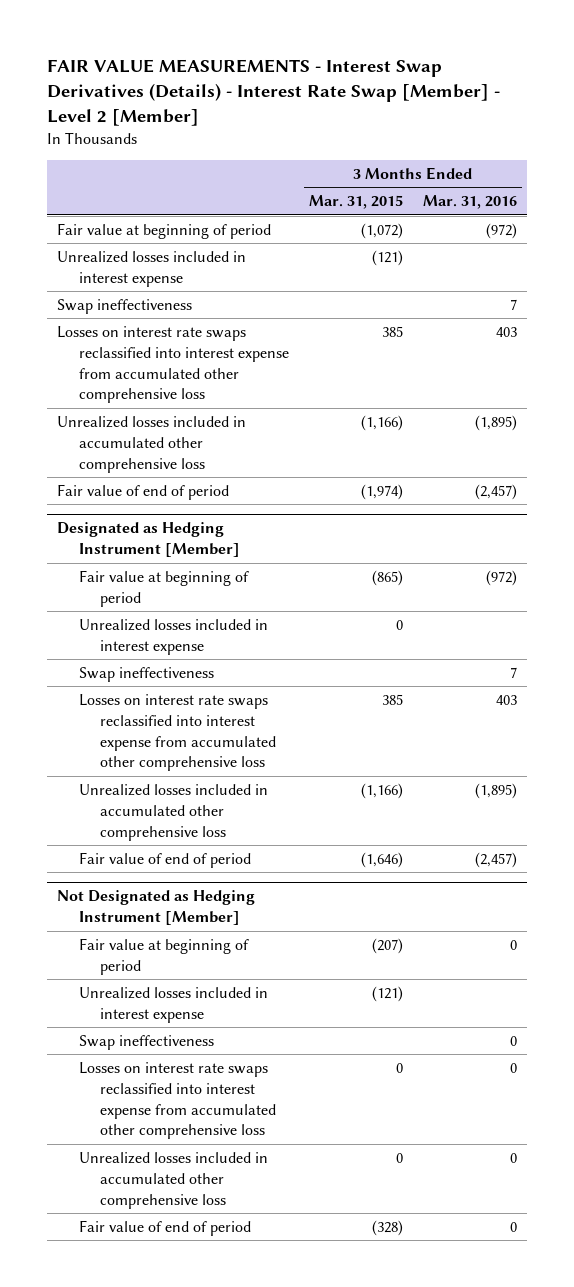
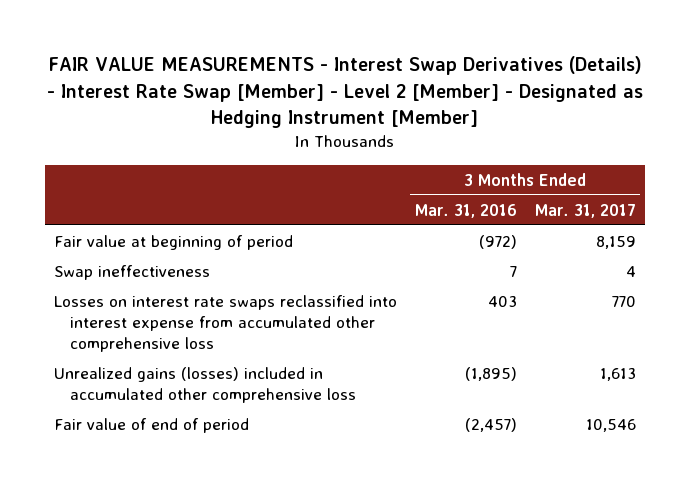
[47,59,501,126] FAIR VALUE MEASUREMENTS - Interest Swap Derivatives (Details) - Interest Rate Swap [Member] - Level 2 [Member] -> [46,56,643,129] FAIR VALUE MEASUREMENTS - Interest Swap Derivatives (Details) - Interest Rate Swap [Member] - Level 2 [Member] - Designated as Hedging Instrument [Member]
[308,195,403,210] Mar. 31, 2015 -> none
none -> [534,203,636,218] Mar. 31, 2017
[57,250,247,287] Unrealized losses included in interest expense -> none
[57,483,230,500] Fair value of end of period -> none
[57,522,240,558] Designated as Hedging Instrument [Member] -> none
[78,569,249,607] Fair value at beginning of period -> none
[78,618,268,655] Unrealized losses included in interest expense -> none
[78,666,214,682] Swap ineffectiveness -> none
[78,693,276,772] Losses on interest rate swaps reclassified into interest expense from accumulated other comprehensive loss -> none
[78,783,268,841] Unrealized losses included in accumulated other comprehensive loss -> none
[57,415,247,473] Unrealized losses included in accumulated other comprehensive loss -> [53,366,357,403] Unrealized gains (losses) included in accumulated other comprehensive loss
[57,890,256,926] Not Designated as Hedging Instrument [Member] -> none
[78,937,249,975] Fair value at beginning of period -> none
[78,986,268,1023] Unrealized losses included in interest expense -> none
[78,1034,214,1050] Swap ineffectiveness -> none
[78,1061,276,1140] Losses on interest rate swaps reclassified into interest expense from accumulated other comprehensive loss -> none
[78,1151,268,1209] Unrealized losses included in accumulated other comprehensive loss -> none
[78,1219,251,1236] Fair value of end of period -> none

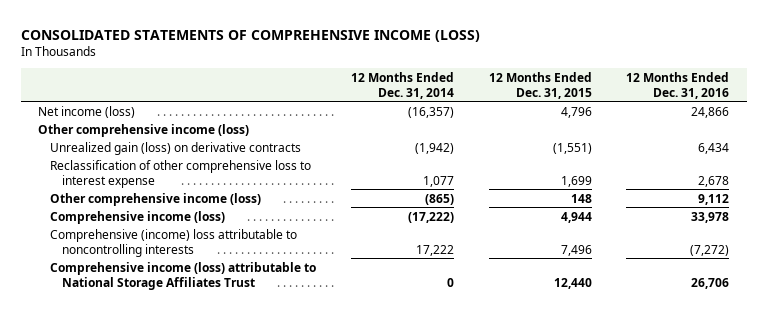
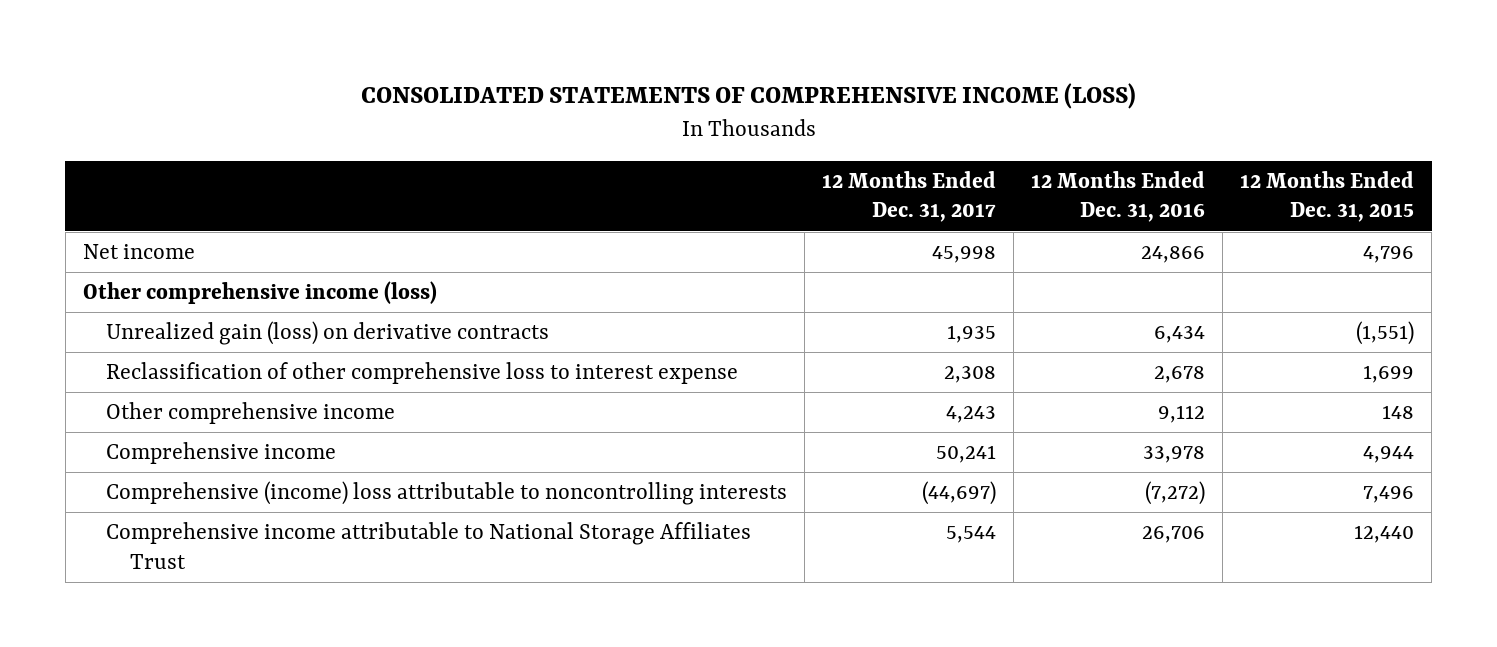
[350,71,454,99] 12 Months Ended Dec. 31, 2014 -> none
none -> [822,170,997,223] 12 Months Ended Dec. 31, 2017
[38,105,136,118] Net income (loss) -> [82,244,195,260] Net income
[50,192,262,206] Other comprehensive income (loss) -> [106,402,396,425] Other comprehensive income
[50,210,226,224] Comprehensive income (loss) -> [106,442,337,465] Comprehensive income
[50,261,317,290] Comprehensive income (loss) attributable to National Storage Affiliates Trust -> [106,522,752,569] Comprehensive income attributable to National Storage Affiliates Trust

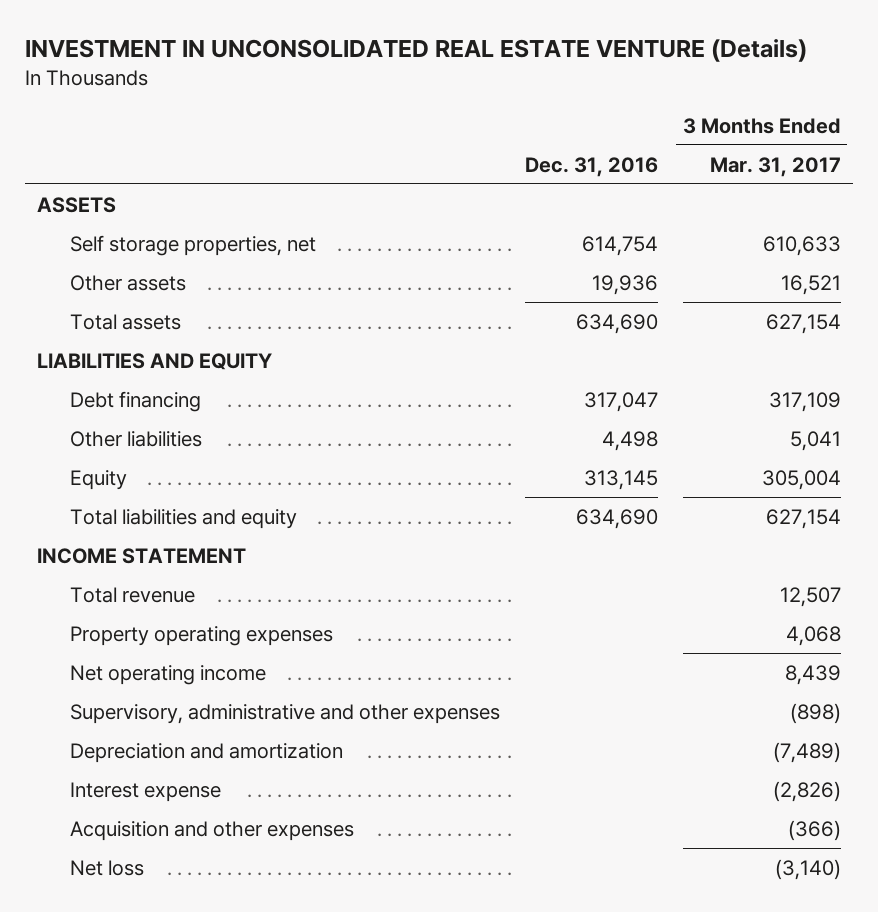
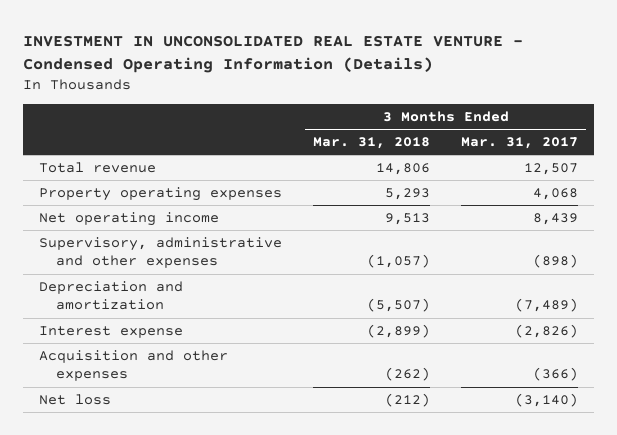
[24,39,807,63] INVESTMENT IN UNCONSOLIDATED REAL ESTATE VENTURE (Details) -> [23,35,524,74] INVESTMENT IN UNCONSOLIDATED REAL ESTATE VENTURE - Condensed Operating Information (Details)
[524,156,658,177] Dec. 31, 2016 -> none
none -> [313,136,431,149] Mar. 31, 2018
[37,196,117,213] ASSETS -> none
[69,234,316,256] Self storage properties, net -> none
[69,274,186,291] Other assets -> none
[69,313,181,330] Total assets -> none
[37,352,273,370] LIABILITIES AND EQUITY -> none
[69,390,201,412] Debt financing -> none
[69,430,202,447] Other liabilities -> none
[69,469,127,490] Equity -> none
[69,508,297,529] Total liabilities and equity -> none
[37,547,247,564] INCOME STATEMENT -> none

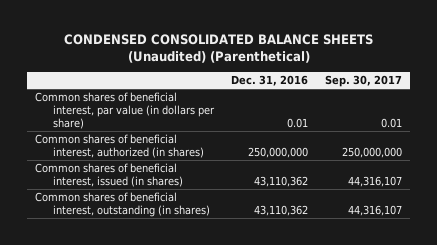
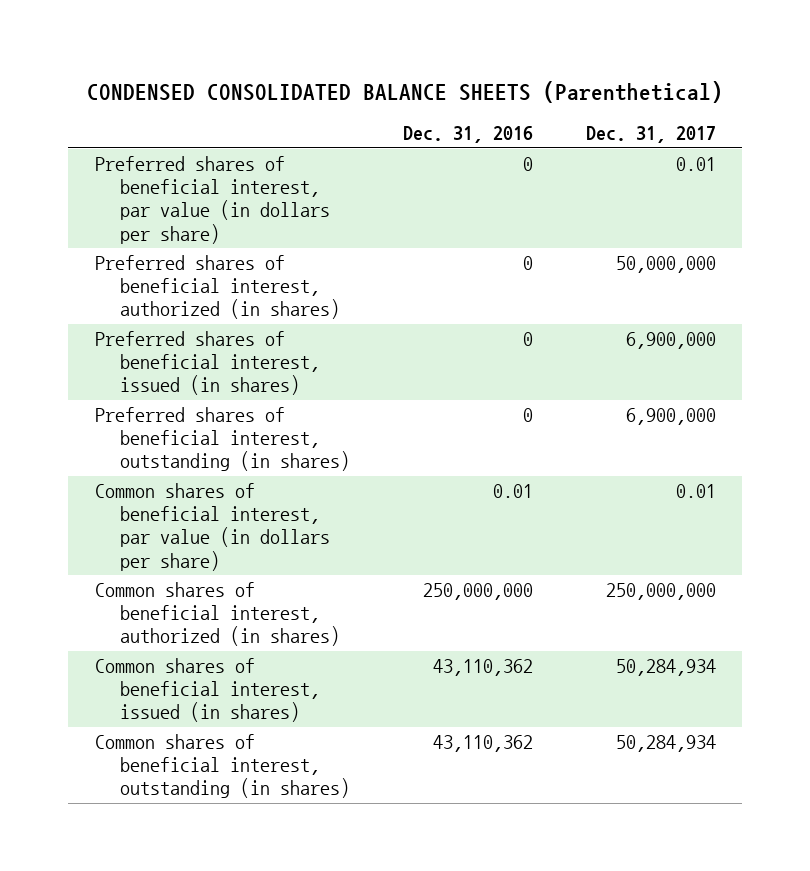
[63,34,373,64] CONDENSED CONSOLIDATED BALANCE SHEETS (Unaudited) (Parenthetical) -> [87,80,724,103] CONDENSED CONSOLIDATED BALANCE SHEETS (Parenthetical)
[324,75,402,88] Sep. 30, 2017 -> none
none -> [585,126,716,144] Dec. 31, 2017
none -> [94,155,331,244] Preferred shares of beneficial interest, par value (in dollars per share)
none -> [94,254,341,320] Preferred shares of beneficial interest, authorized (in shares)
none -> [94,330,321,396] Preferred shares of beneficial interest, issued (in shares)
none -> [94,406,351,472] Preferred shares of beneficial interest, outstanding (in shares)

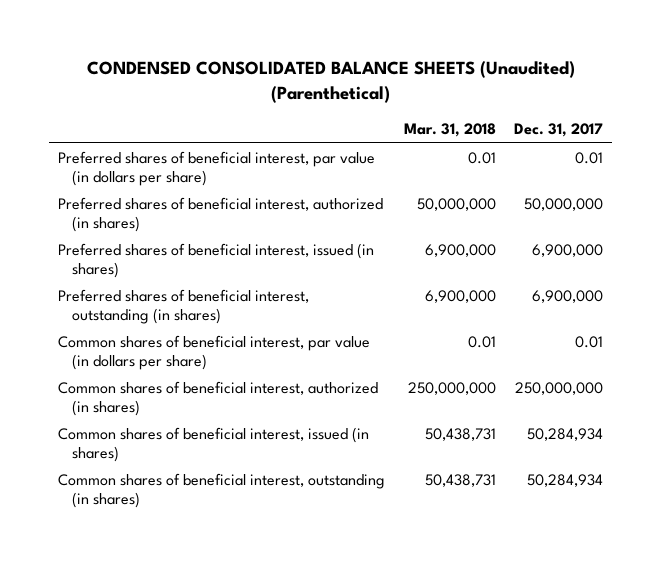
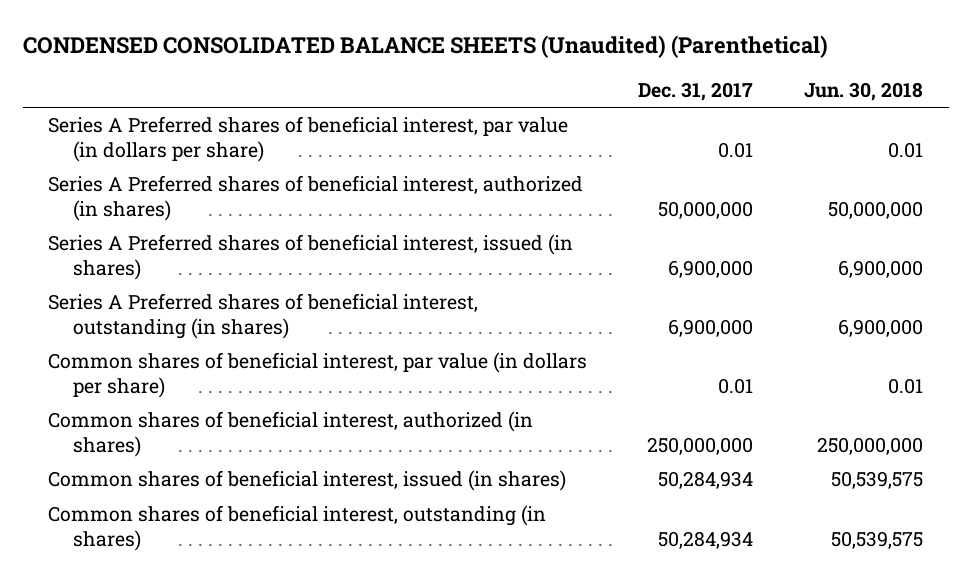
[403,123,496,138] Mar. 31, 2018 -> none
none -> [804,81,924,101] Jun. 30, 2018
[58,151,376,186] Preferred shares of beneficial interest, par value (in dollars per share) -> [48,116,569,162] Series A Preferred shares of beneficial interest, par value (in dollars per share)
[58,197,384,232] Preferred shares of beneficial interest, authorized (in shares) -> [48,175,584,221] Series A Preferred shares of beneficial interest, authorized (in shares)
[58,243,375,278] Preferred shares of beneficial interest, issued (in shares) -> [48,234,574,280] Series A Preferred shares of beneficial interest, issued (in shares)
[58,289,310,324] Preferred shares of beneficial interest, outstanding (in shares) -> [48,293,479,339] Series A Preferred shares of beneficial interest, outstanding (in shares)

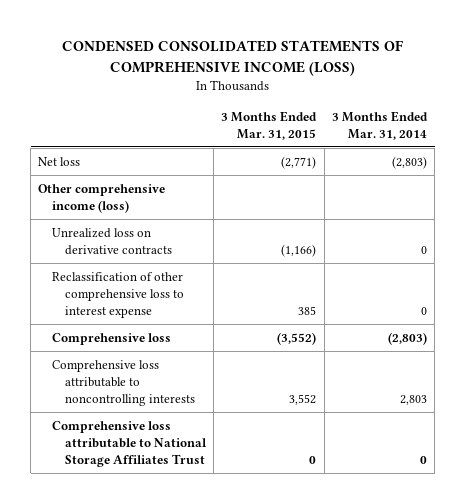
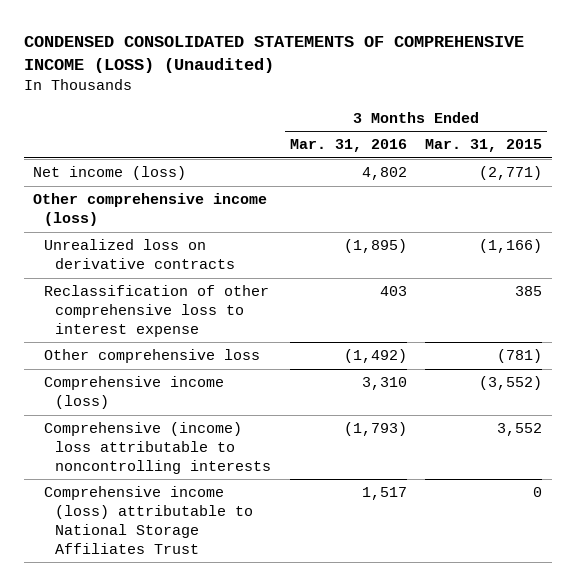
[61,40,403,76] CONDENSED CONSOLIDATED STATEMENTS OF COMPREHENSIVE INCOME (LOSS) -> [23,35,524,73] CONDENSED CONSOLIDATED STATEMENTS OF COMPREHENSIVE INCOME (LOSS) (Unaudited)
[331,110,428,140] 3 Months Ended Mar. 31, 2014 -> none
none -> [289,139,407,153] Mar. 31, 2016
[38,156,81,166] Net loss -> [33,166,187,181] Net income (loss)
none -> [43,349,260,364] Other comprehensive loss
[51,332,171,345] Comprehensive loss -> [43,376,224,410] Comprehensive income (loss)
[51,359,195,406] Comprehensive loss attributable to noncontrolling interests -> [43,422,271,475] Comprehensive (income) loss attributable to noncontrolling interests
[51,420,207,467] Comprehensive loss attributable to National Storage Affiliates Trust -> [43,486,253,554] Comprehensive income (loss) attributable to National Storage Affiliates Trust

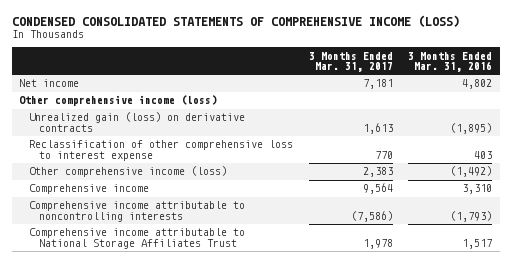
[23,35,524,73] CONDENSED CONSOLIDATED STATEMENTS OF COMPREHENSIVE INCOME (LOSS) (Unaudited) -> [11,14,460,27] CONDENSED CONSOLIDATED STATEMENTS OF COMPREHENSIVE INCOME (LOSS)
[425,139,543,153] Mar. 31, 2015 -> none
none -> [308,51,393,73] 3 Months Ended Mar. 31, 2017
[33,166,187,181] Net income (loss) -> [19,79,80,88] Net income
[43,239,235,270] Unrealized loss on derivative contracts -> [29,112,246,133] Unrealized gain (loss) on derivative contracts
[43,349,260,364] Other comprehensive loss -> [29,166,228,178] Other comprehensive income (loss)
[43,376,224,410] Comprehensive income (loss) -> [29,184,150,195] Comprehensive income
[43,422,271,475] Comprehensive (income) loss attributable to noncontrolling interests -> [29,201,246,223] Comprehensive income attributable to noncontrolling interests
[43,486,253,554] Comprehensive income (loss) attributable to National Storage Affiliates Trust -> [29,228,246,250] Comprehensive income attributable to National Storage Affiliates Trust

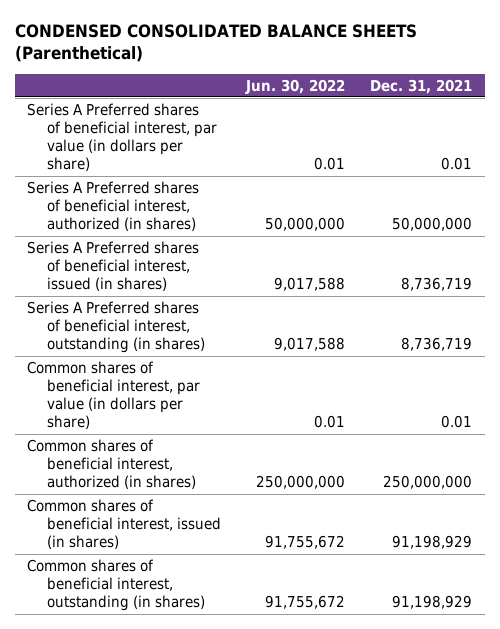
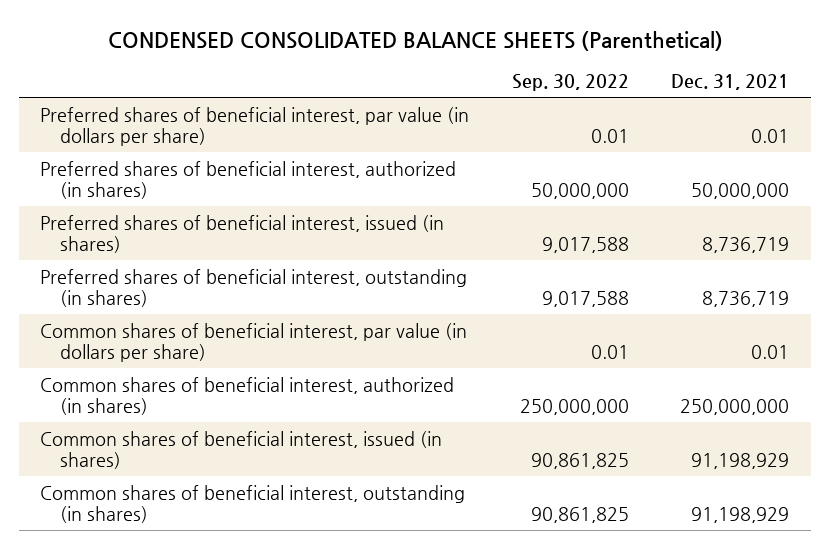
[245,78,346,94] Jun. 30, 2022 -> none
none -> [511,74,629,92] Sep. 30, 2022
[27,102,217,172] Series A Preferred shares of beneficial interest, par value (in dollars per share) -> [40,106,470,147] Preferred shares of beneficial interest, par value (in dollars per share)
[27,180,200,232] Series A Preferred shares of beneficial interest, authorized (in shares) -> [40,160,457,200] Preferred shares of beneficial interest, authorized (in shares)
[27,240,200,292] Series A Preferred shares of beneficial interest, issued (in shares) -> [40,214,445,254] Preferred shares of beneficial interest, issued (in shares)
[27,300,205,354] Series A Preferred shares of beneficial interest, outstanding (in shares) -> [40,268,468,308] Preferred shares of beneficial interest, outstanding (in shares)

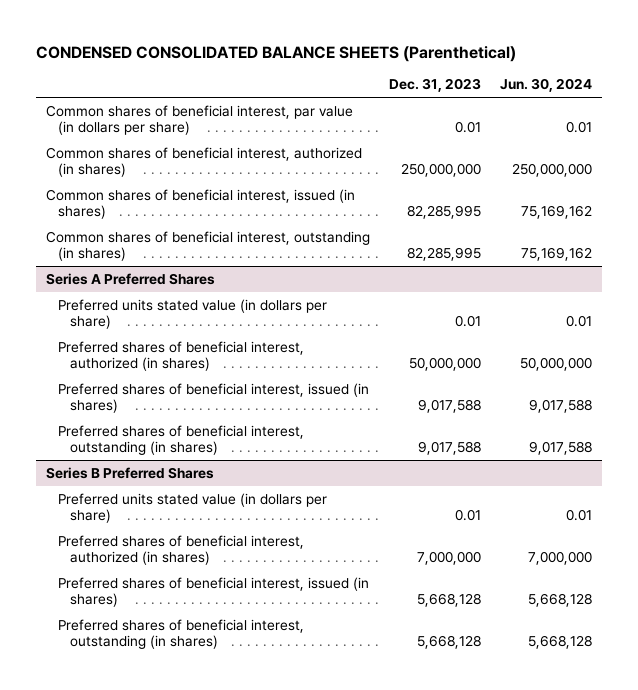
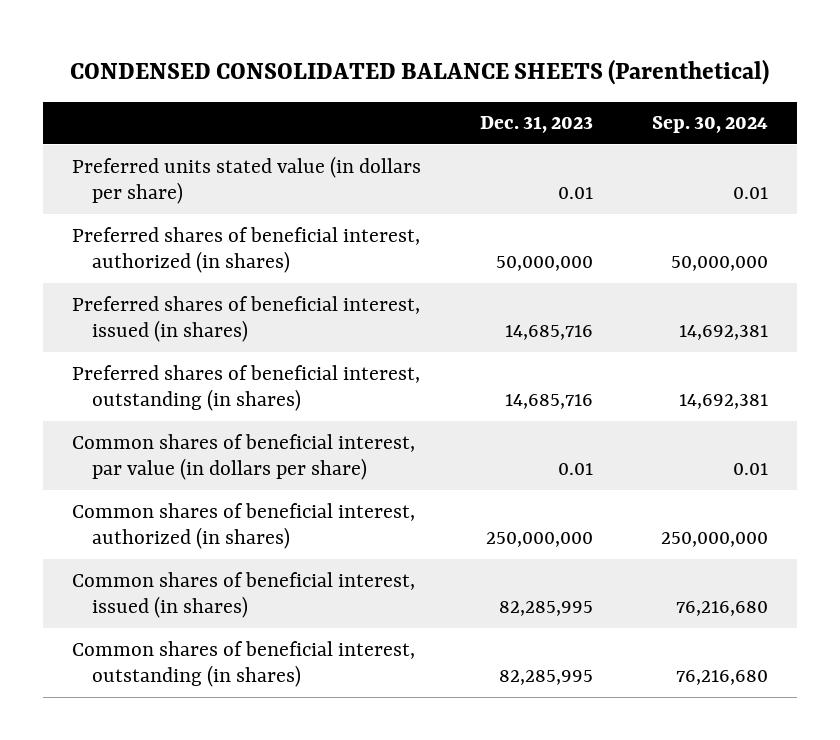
[500,78,593,93] Jun. 30, 2024 -> none
none -> [651,116,768,134] Sep. 30, 2024
none -> [72,155,422,205] Preferred units stated value (in dollars per share)
none -> [72,226,421,274] Preferred shares of beneficial interest, authorized (in shares)
none -> [72,295,421,343] Preferred shares of beneficial interest, issued (in shares)
none -> [72,364,421,412] Preferred shares of beneficial interest, outstanding (in shares)
[45,272,215,285] Series A Preferred Shares -> none
[57,298,327,330] Preferred units stated value (in dollars per share) -> none
[57,340,304,372] Preferred shares of beneficial interest, authorized (in shares) -> none
[57,382,369,414] Preferred shares of beneficial interest, issued (in shares) -> none
[57,424,304,456] Preferred shares of beneficial interest, outstanding (in shares) -> none
[45,466,214,479] Series B Preferred Shares -> none
[57,492,327,524] Preferred units stated value (in dollars per share) -> none
[57,534,304,566] Preferred shares of beneficial interest, authorized (in shares) -> none
[57,576,369,608] Preferred shares of beneficial interest, issued (in shares) -> none
[57,618,304,650] Preferred shares of beneficial interest, outstanding (in shares) -> none

